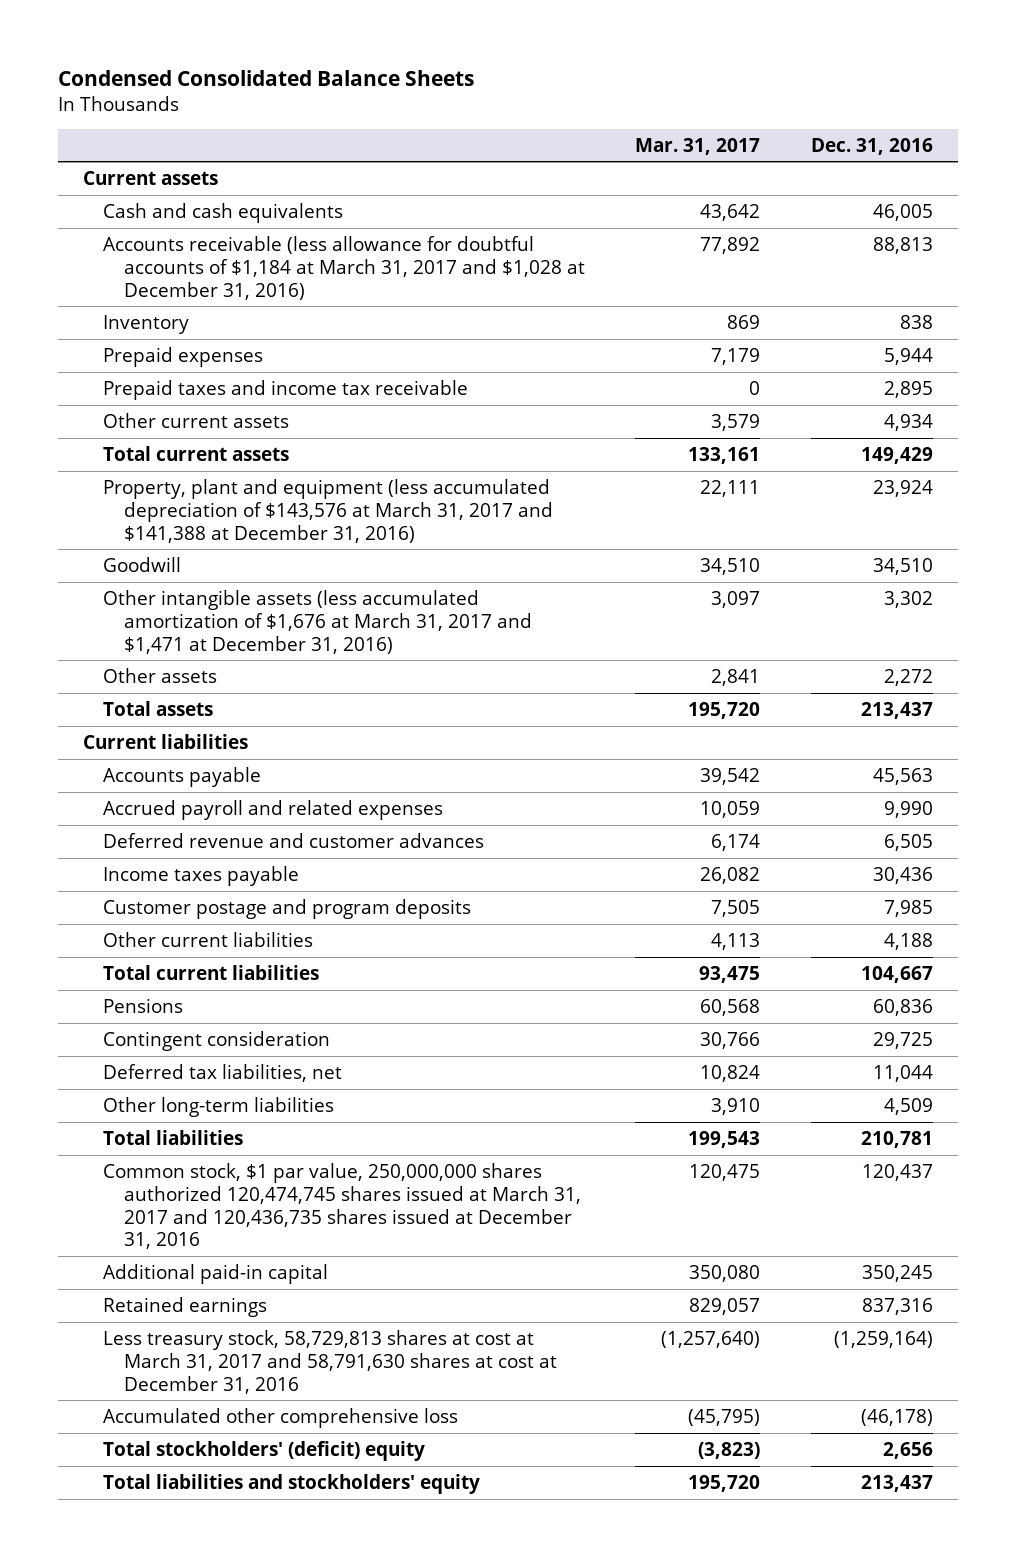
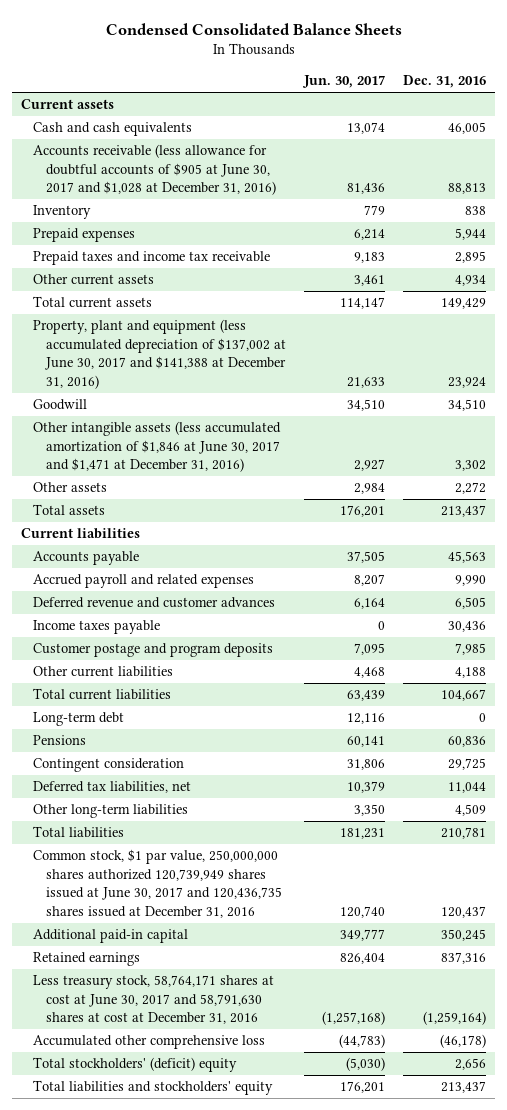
[635,137,761,155] Mar. 31, 2017 -> none
none -> [301,75,385,89] Jun. 30, 2017
[103,235,586,300] Accounts receivable (less allowance for doubtful accounts of $1,184 at March 31, 2017 and $1,028 at December 31, 2016) -> [33,144,276,196] Accounts receivable (less allowance for doubtful accounts of $905 at June 30, 2017 and $1,028 at December 31, 2016)
[103,478,554,543] Property, plant and equipment (less accumulated depreciation of $143,576 at March 31, 2017 and $141,388 at December 31, 2016) -> [33,319,286,389] Property, plant and equipment (less accumulated depreciation of $137,002 at June 30, 2017 and $141,388 at December 31, 2016)
[103,589,533,654] Other intangible assets (less accumulated amortization of $1,676 at March 31, 2017 and $1,471 at December 31, 2016) -> [33,421,282,473] Other intangible assets (less accumulated amortization of $1,846 at June 30, 2017 and $1,471 at December 31, 2016)
none -> [33,712,125,727] Long-term debt
[103,1162,582,1250] Common stock, $1 par value, 250,000,000 shares authorized 120,474,745 shares issued at March 31, 2017 and 120,436,735 shares issued at December 31, 2016 -> [33,849,282,918] Common stock, $1 par value, 250,000,000 shares authorized 120,739,949 shares issued at June 30, 2017 and 120,436,735 shares issued at December 31, 2016
[103,1329,558,1394] Less treasury stock, 58,729,813 shares at cost at March 31, 2017 and 58,791,630 shares at cost at December 31, 2016 -> [33,975,275,1025] Less treasury stock, 58,764,171 shares at cost at June 30, 2017 and 58,791,630 shares at cost at December 31, 2016

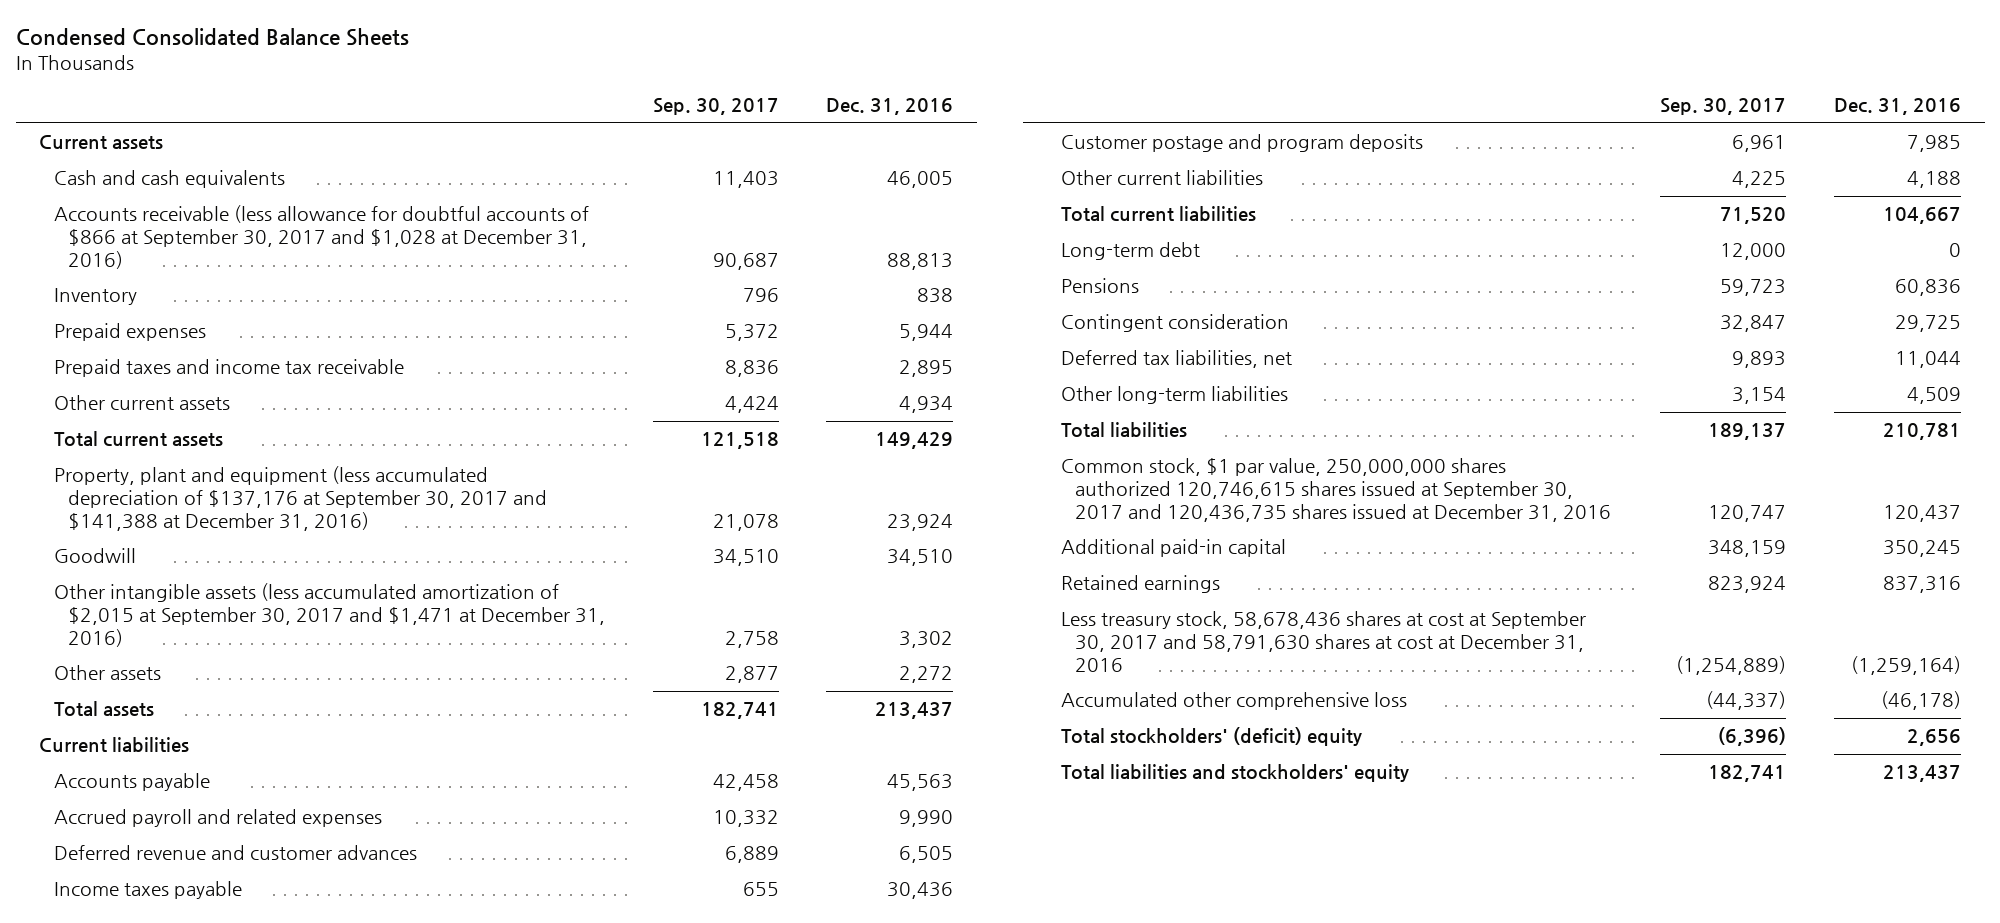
[301,75,385,89] Jun. 30, 2017 -> none
none -> [652,98,779,116] Sep. 30, 2017
[33,144,276,196] Accounts receivable (less allowance for doubtful accounts of $905 at June 30, 2017 and $1,028 at December 31, 2016) -> [53,205,589,269] Accounts receivable (less allowance for doubtful accounts of $866 at September 30, 2017 and $1,028 at December 31, 2016)
[33,319,286,389] Property, plant and equipment (less accumulated depreciation of $137,002 at June 30, 2017 and $141,388 at December 31, 2016) -> [53,466,547,531] Property, plant and equipment (less accumulated depreciation of $137,176 at September 30, 2017 and $141,388 at December 31, 2016)
[33,421,282,473] Other intangible assets (less accumulated amortization of $1,846 at June 30, 2017 and $1,471 at December 31, 2016) -> [53,583,605,647] Other intangible assets (less accumulated amortization of $2,015 at September 30, 2017 and $1,471 at December 31, 2016)
[33,849,282,918] Common stock, $1 par value, 250,000,000 shares authorized 120,739,949 shares issued at June 30, 2017 and 120,436,735 shares issued at December 31, 2016 -> [1061,458,1612,522] Common stock, $1 par value, 250,000,000 shares authorized 120,746,615 shares issued at September 30, 2017 and 120,436,735 shares issued at December 31, 2016
[33,975,275,1025] Less treasury stock, 58,764,171 shares at cost at June 30, 2017 and 58,791,630 shares at cost at December 31, 2016 -> [1061,611,1587,672] Less treasury stock, 58,678,436 shares at cost at September 30, 2017 and 58,791,630 shares at cost at December 31, 2016

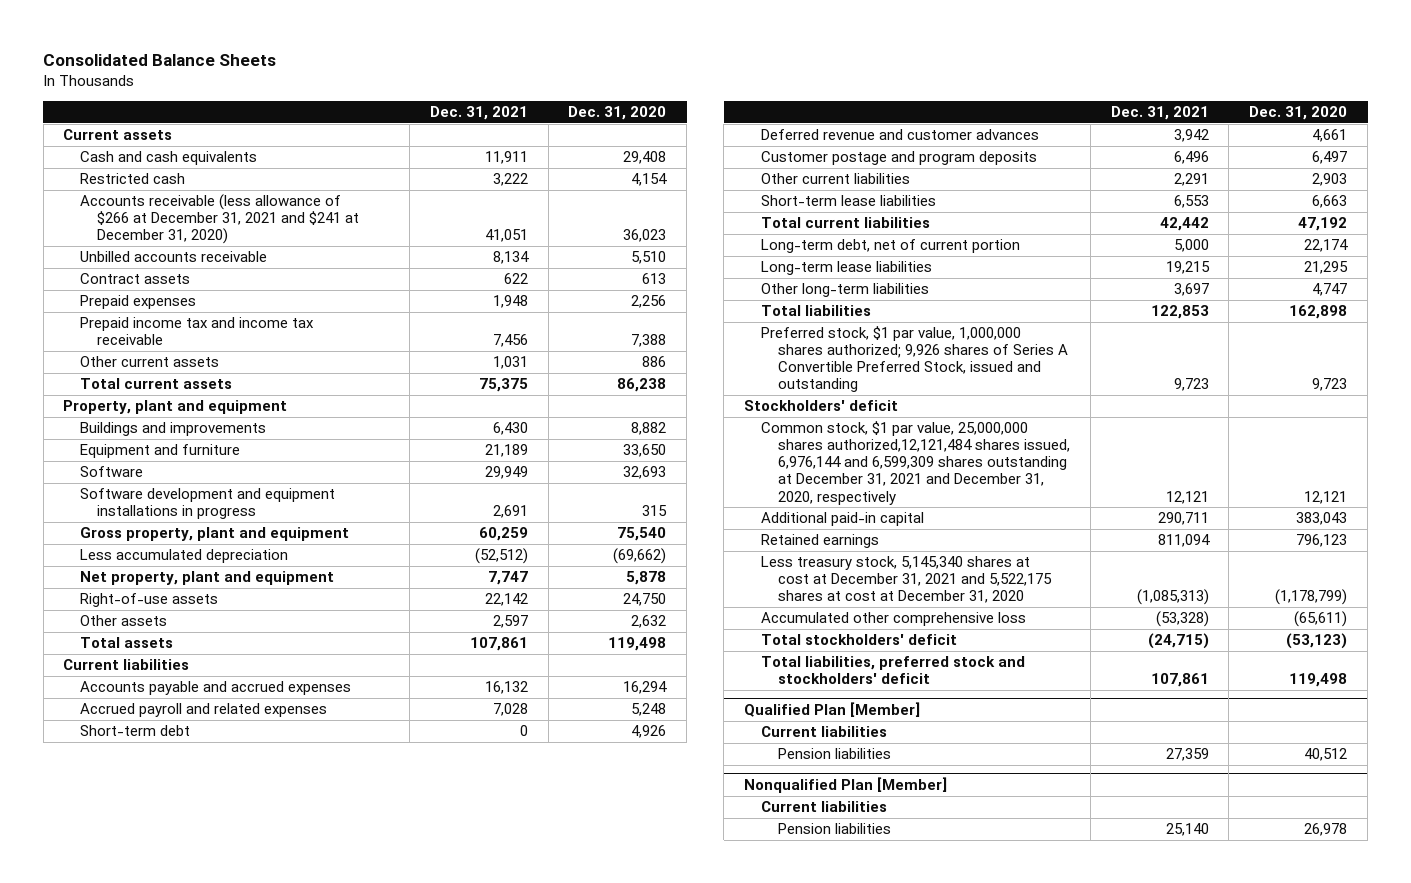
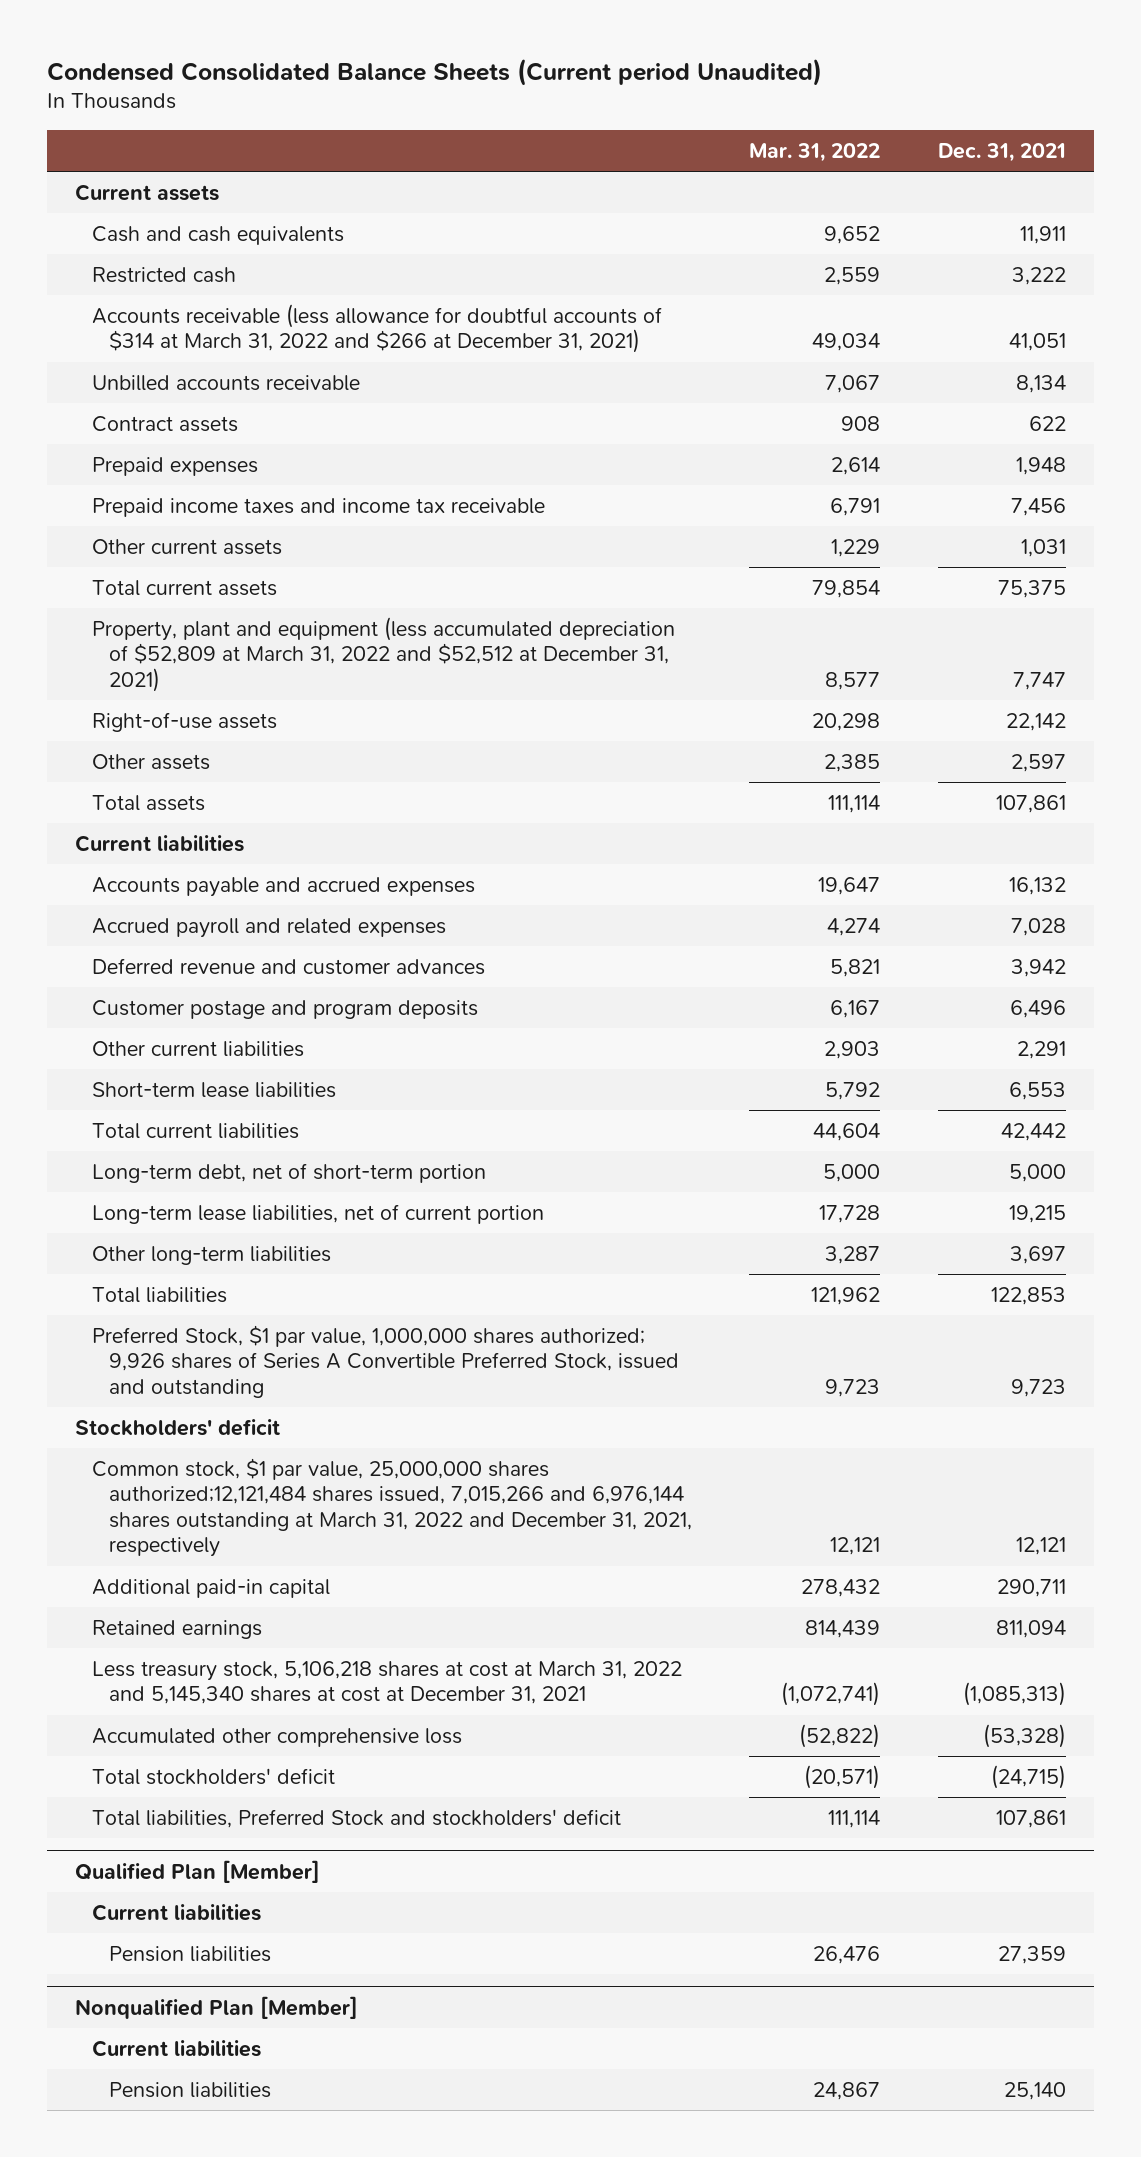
[43,54,277,67] Consolidated Balance Sheets -> [46,57,822,86] Condensed Consolidated Balance Sheets (Current period Unaudited)
[568,106,667,121] Dec. 31, 2020 -> none
none -> [749,142,881,162] Mar. 31, 2022
[80,194,359,245] Accounts receivable (less allowance of $266 at December 31, 2021 and $241 at December 31, 2020) -> [92,303,663,354] Accounts receivable (less allowance for doubtful accounts of $314 at March 31, 2022 and $266 at December 31, 2021)
[80,317,315,346] Prepaid income tax and income tax receivable -> [92,497,546,517] Prepaid income taxes and income tax receivable
[63,400,288,415] Property, plant and equipment -> none
[80,422,267,437] Buildings and improvements -> none
[80,444,241,459] Equipment and furniture -> none
[80,466,144,478] Software -> none
[80,488,336,520] Software development and equipment installations in progress -> none
[80,527,350,542] Gross property, plant and equipment -> none
[80,549,289,564] Less accumulated depreciation -> none
[80,571,335,586] Net property, plant and equipment -> [92,616,676,692] Property, plant and equipment (less accumulated depreciation of $52,809 at March 31, 2022 and $52,512 at December 31, 2021)
[80,725,191,737] Short-term debt -> none
[761,239,1021,254] Long-term debt, net of current portion -> [92,1162,487,1183] Long-term debt, net of short-term portion
[761,261,933,276] Long-term lease liabilities -> [92,1203,545,1224] Long-term lease liabilities, net of current portion
[761,326,1068,393] Preferred stock, $1 par value, 1,000,000 shares authorized; 9,926 shares of Series A Convertible Preferred Stock, issued and outstanding -> [92,1324,679,1398] Preferred Stock, $1 par value, 1,000,000 shares authorized; 9,926 shares of Series A Convertible Preferred Stock, issued and outstanding
[761,421,1070,505] Common stock, $1 par value, 25,000,000 shares authorized,12,121,484 shares issued, 6,976,144 and 6,599,309 shares outstanding at December 31, 2021 and December 31, 2020, respectively -> [92,1457,692,1558] Common stock, $1 par value, 25,000,000 shares authorized;12,121,484 shares issued, 7,015,266 and 6,976,144 shares outstanding at March 31, 2022 and December 31, 2021, respectively
[761,556,1052,604] Less treasury stock, 5,145,340 shares at cost at December 31, 2021 and 5,522,175 shares at cost at December 31, 2020 -> [92,1660,683,1705] Less treasury stock, 5,106,218 shares at cost at March 31, 2022 and 5,145,340 shares at cost at December 31, 2021
[761,656,1026,685] Total liabilities, preferred stock and stockholders' deficit -> [92,1808,622,1828] Total liabilities, Preferred Stock and stockholders' deficit

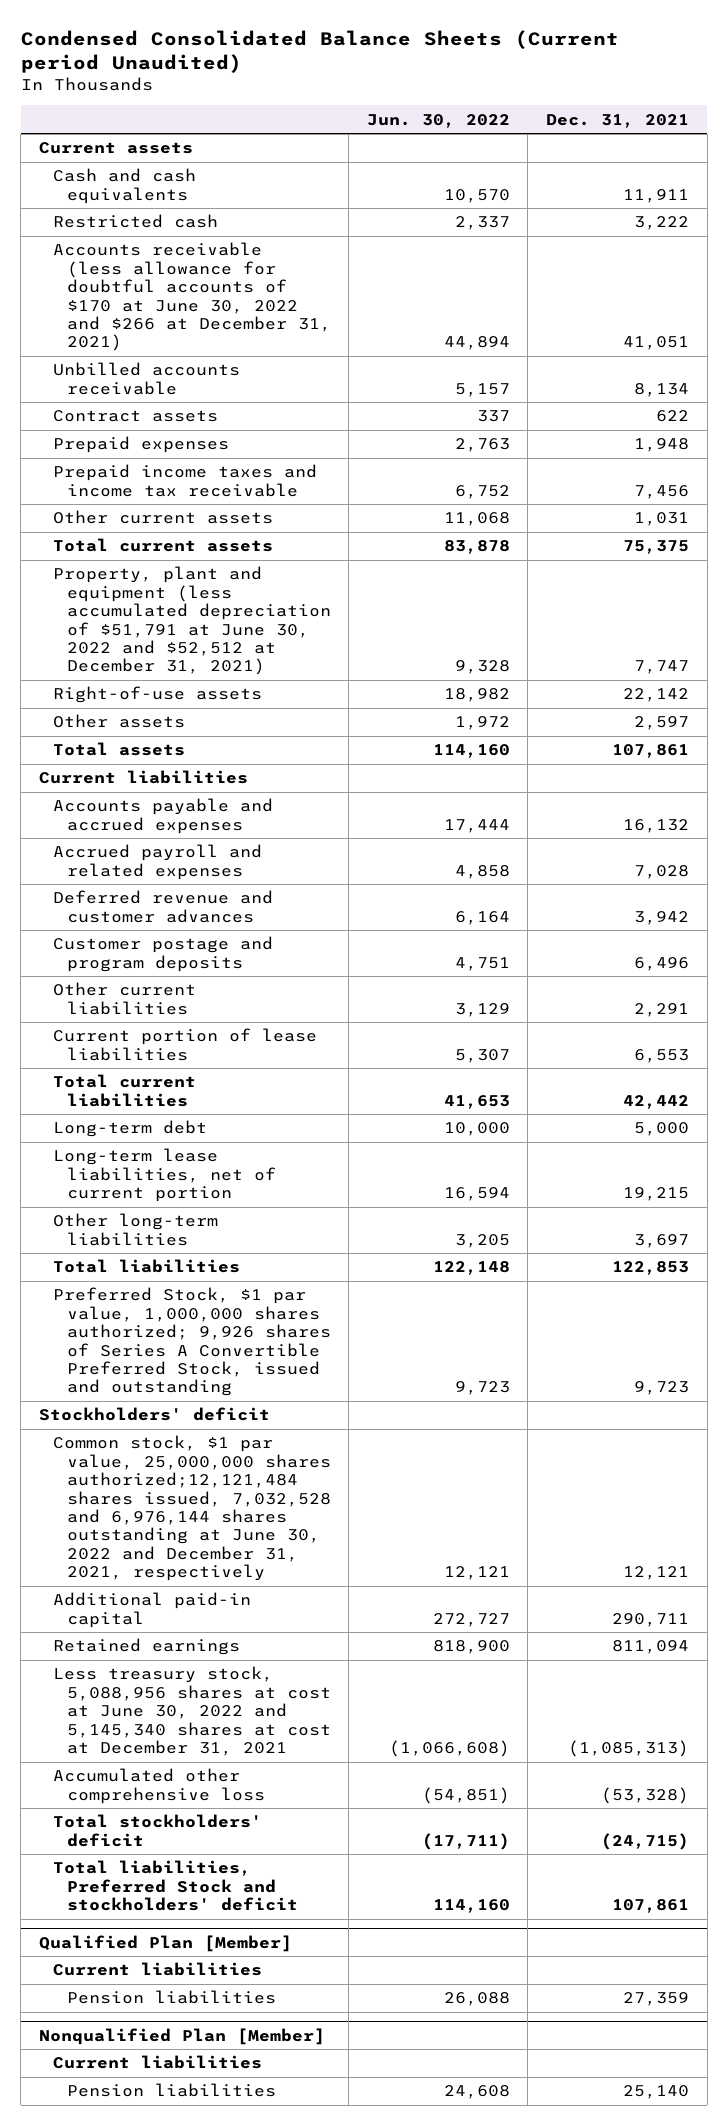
[749,142,881,162] Mar. 31, 2022 -> none
none -> [366,113,510,128] Jun. 30, 2022
[92,303,663,354] Accounts receivable (less allowance for doubtful accounts of $314 at March 31, 2022 and $266 at December 31, 2021) -> [52,242,331,352] Accounts receivable (less allowance for doubtful accounts of $170 at June 30, 2022 and $266 at December 31, 2021)
[92,616,676,692] Property, plant and equipment (less accumulated depreciation of $52,809 at March 31, 2022 and $52,512 at December 31, 2021) -> [52,566,331,676] Property, plant and equipment (less accumulated depreciation of $51,791 at June 30, 2022 and $52,512 at December 31, 2021)
[92,1081,337,1098] Short-term lease liabilities -> [52,1028,317,1061] Current portion of lease liabilities
[92,1162,487,1183] Long-term debt, net of short-term portion -> [52,1120,207,1138] Long-term debt
[92,1457,692,1558] Common stock, $1 par value, 25,000,000 shares authorized;12,121,484 shares issued, 7,015,266 and 6,976,144 shares outstanding at March 31, 2022 and December 31, 2021, respectively -> [52,1435,331,1582] Common stock, $1 par value, 25,000,000 shares authorized;12,121,484 shares issued, 7,032,528 and 6,976,144 shares outstanding at June 30, 2022 and December 31, 2021, respectively
[92,1660,683,1705] Less treasury stock, 5,106,218 shares at cost at March 31, 2022 and 5,145,340 shares at cost at December 31, 2021 -> [52,1666,331,1757] Less treasury stock, 5,088,956 shares at cost at June 30, 2022 and 5,145,340 shares at cost at December 31, 2021

